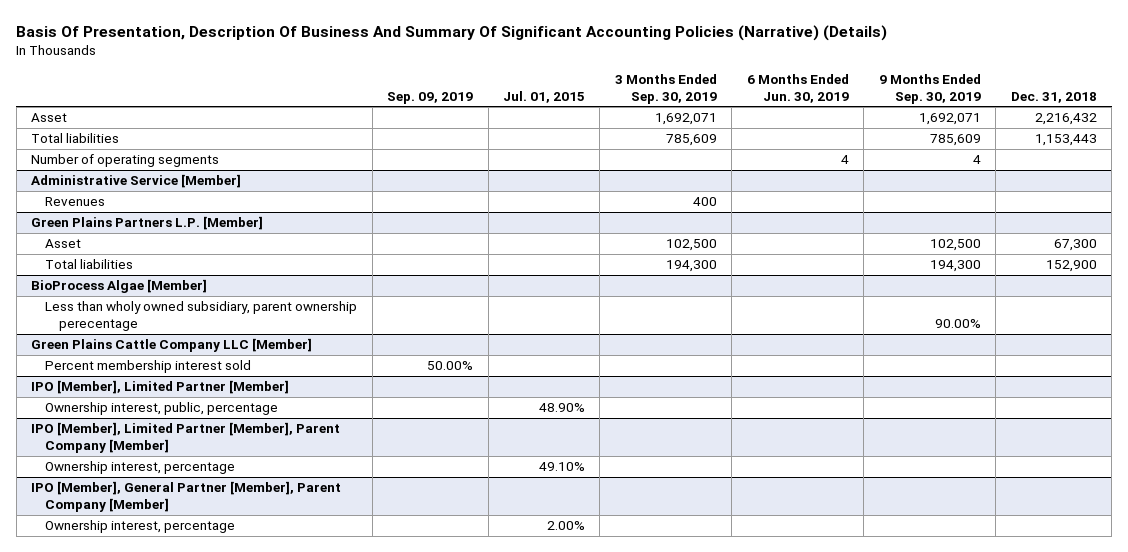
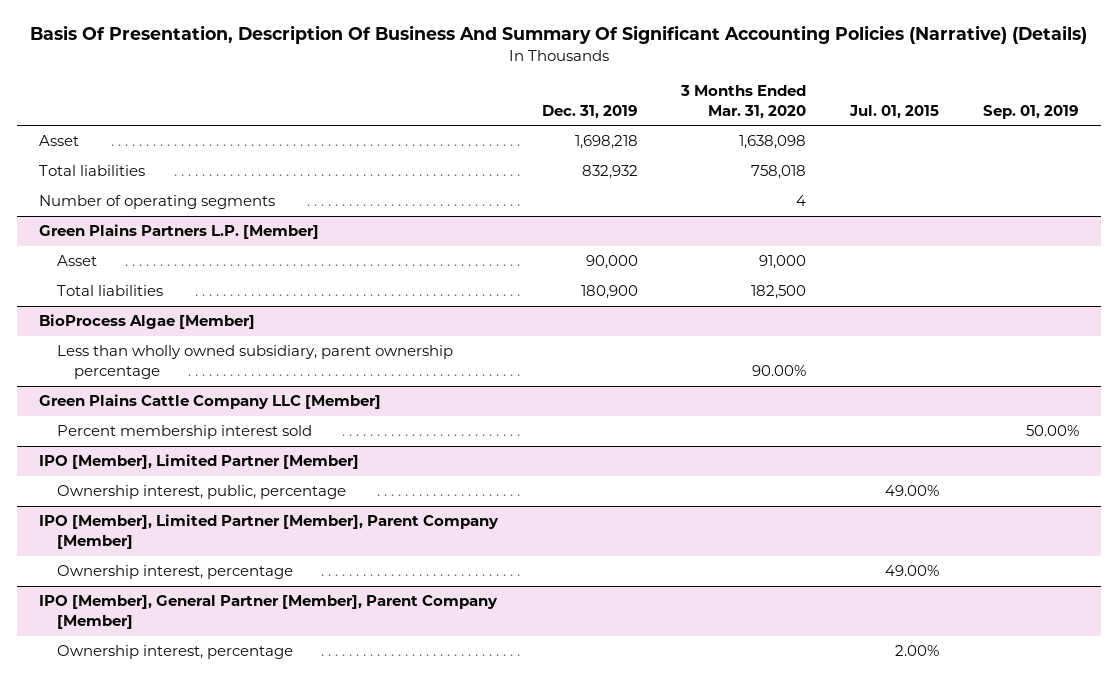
[387,91,474,104] Sep. 09, 2019 -> none
[614,73,717,104] 3 Months Ended Sep. 30, 2019 -> none
[746,73,849,103] 6 Months Ended Jun. 30, 2019 -> none
[878,73,981,104] 9 Months Ended Sep. 30, 2019 -> none
[1010,91,1097,103] Dec. 31, 2018 -> none
none -> [541,104,638,119] Dec. 31, 2019
none -> [680,85,807,119] 3 Months Ended Mar. 31, 2020
none -> [982,104,1079,119] Sep. 01, 2019
[31,174,242,189] Administrative Service [Member] -> none
[45,197,106,207] Revenues -> none
[45,301,358,332] Less than wholy owned subsidiary, parent ownership perecentage -> [56,345,453,379] Less than wholly owned subsidiary, parent ownership percentage
[538,403,585,413] 48.90% -> [885,485,940,497] 49.00%
[538,462,585,472] 49.10% -> [885,565,940,577] 49.00%

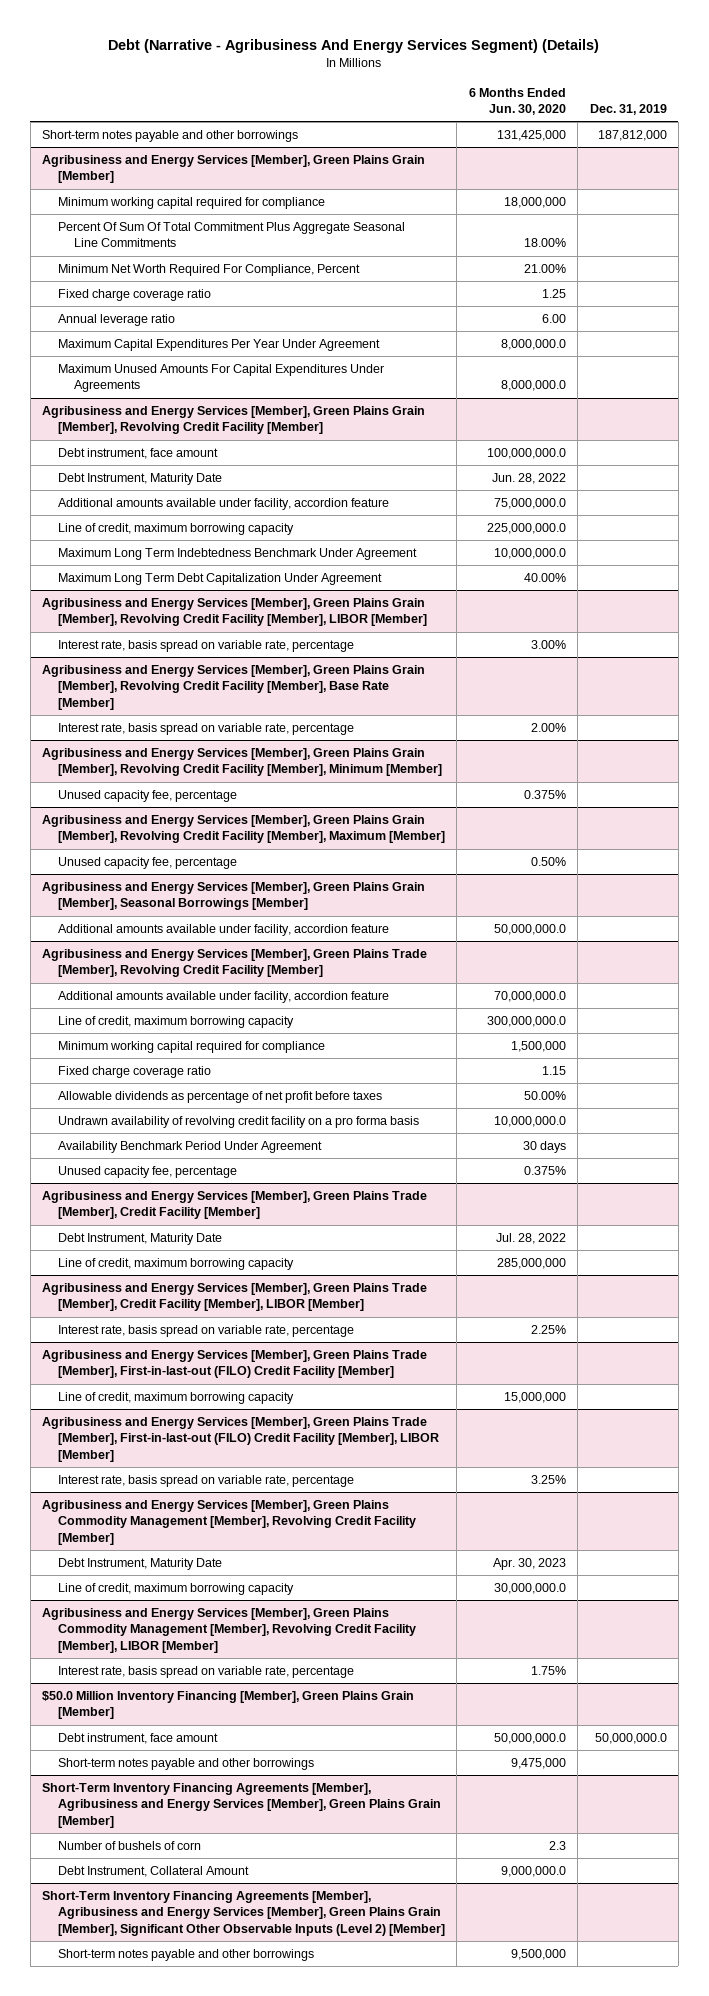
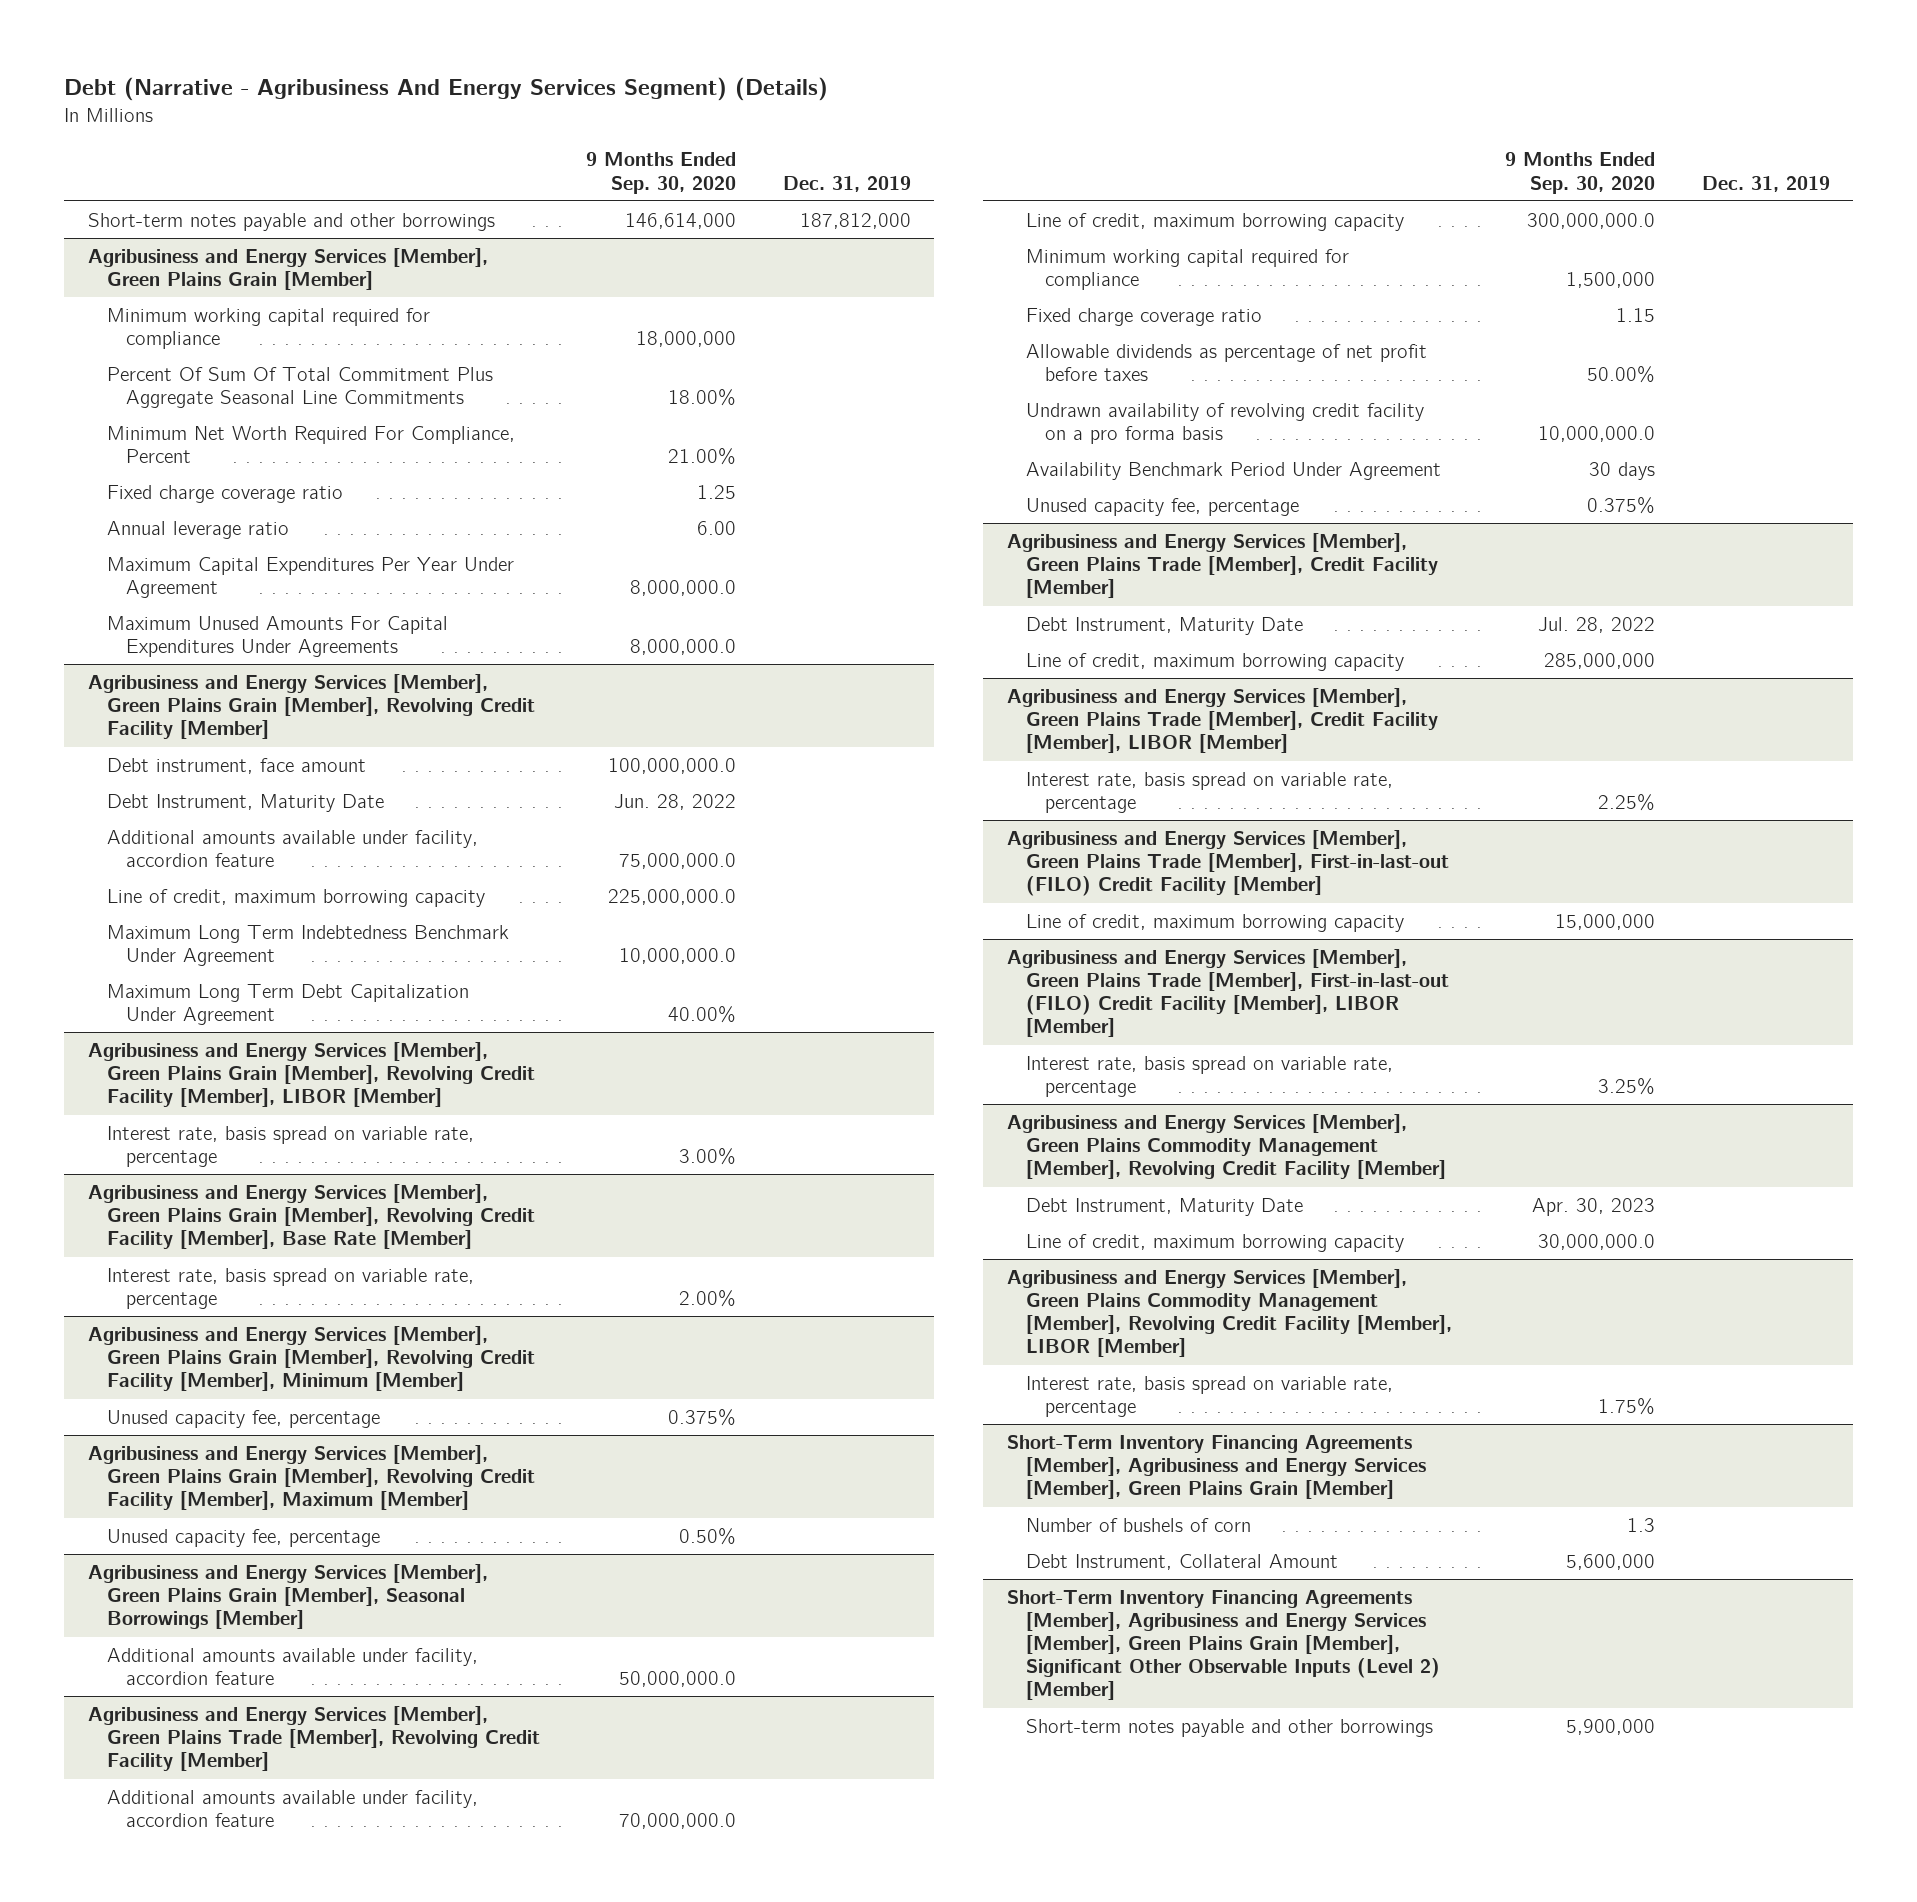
[468,87,566,116] 6 Months Ended Jun. 30, 2020 -> none
none -> [586,152,737,194] 9 Months Ended Sep. 30, 2020
[41,1691,414,1720] $50.0 Million Inventory Financing [Member], Green Plains Grain [Member] -> none
[58,1733,219,1745] Debt instrument, face amount -> none
[58,1758,315,1771] Short-term notes payable and other borrowings -> none

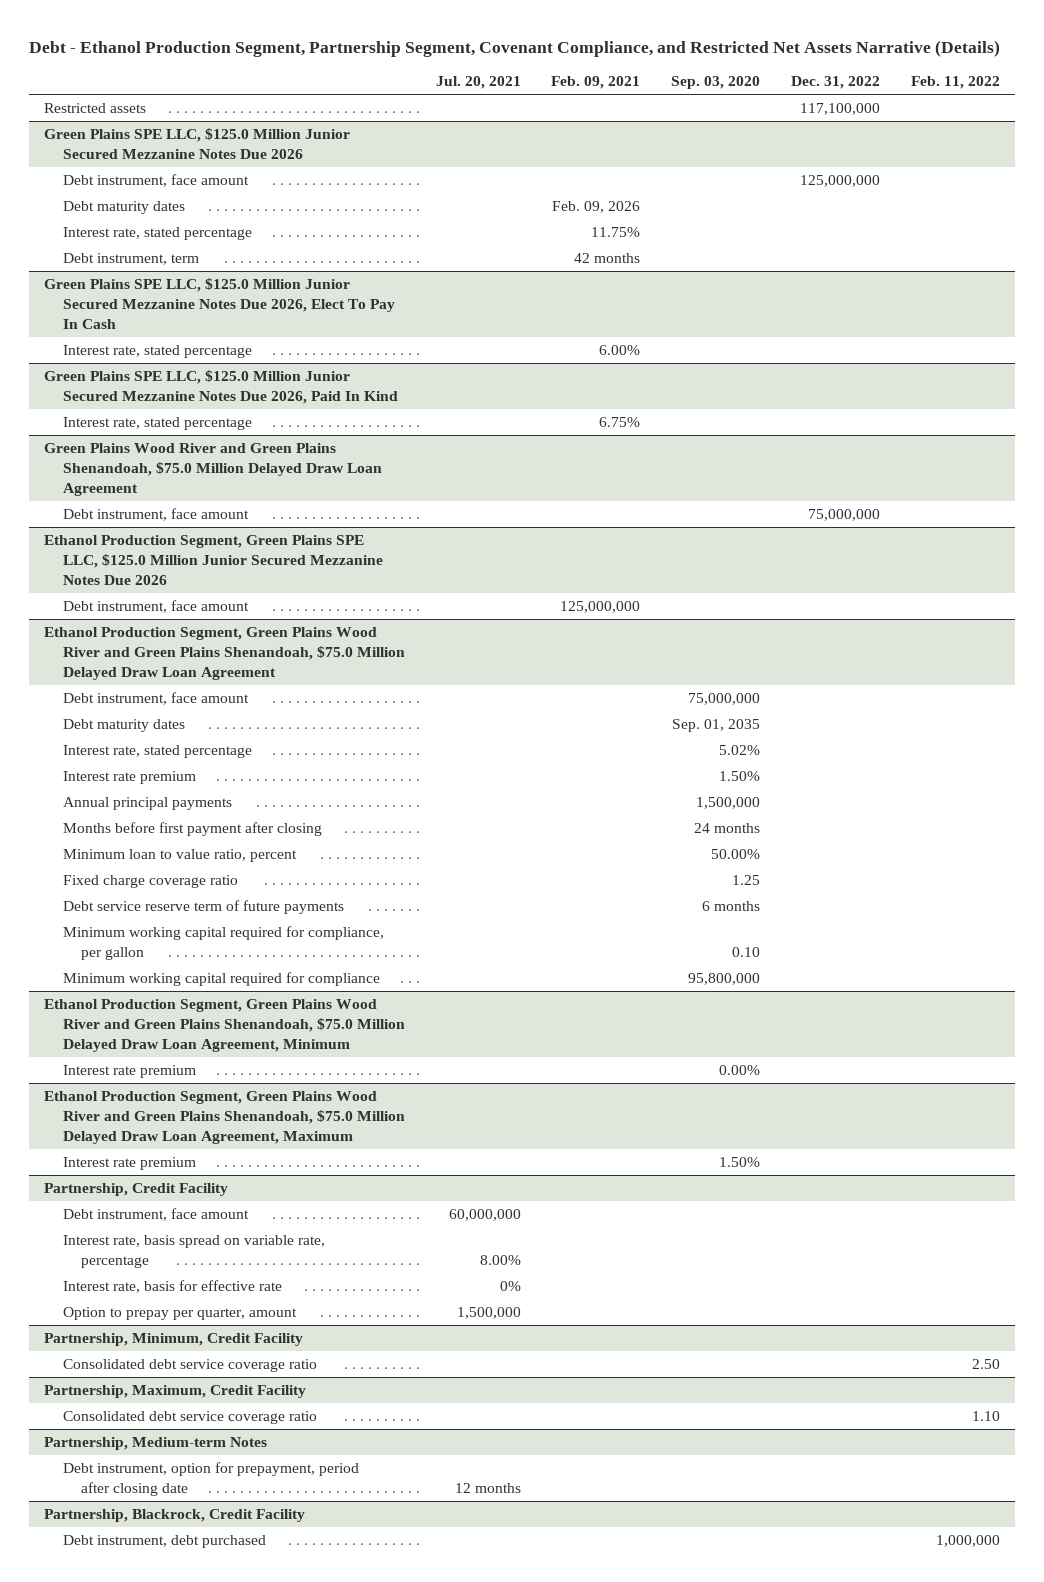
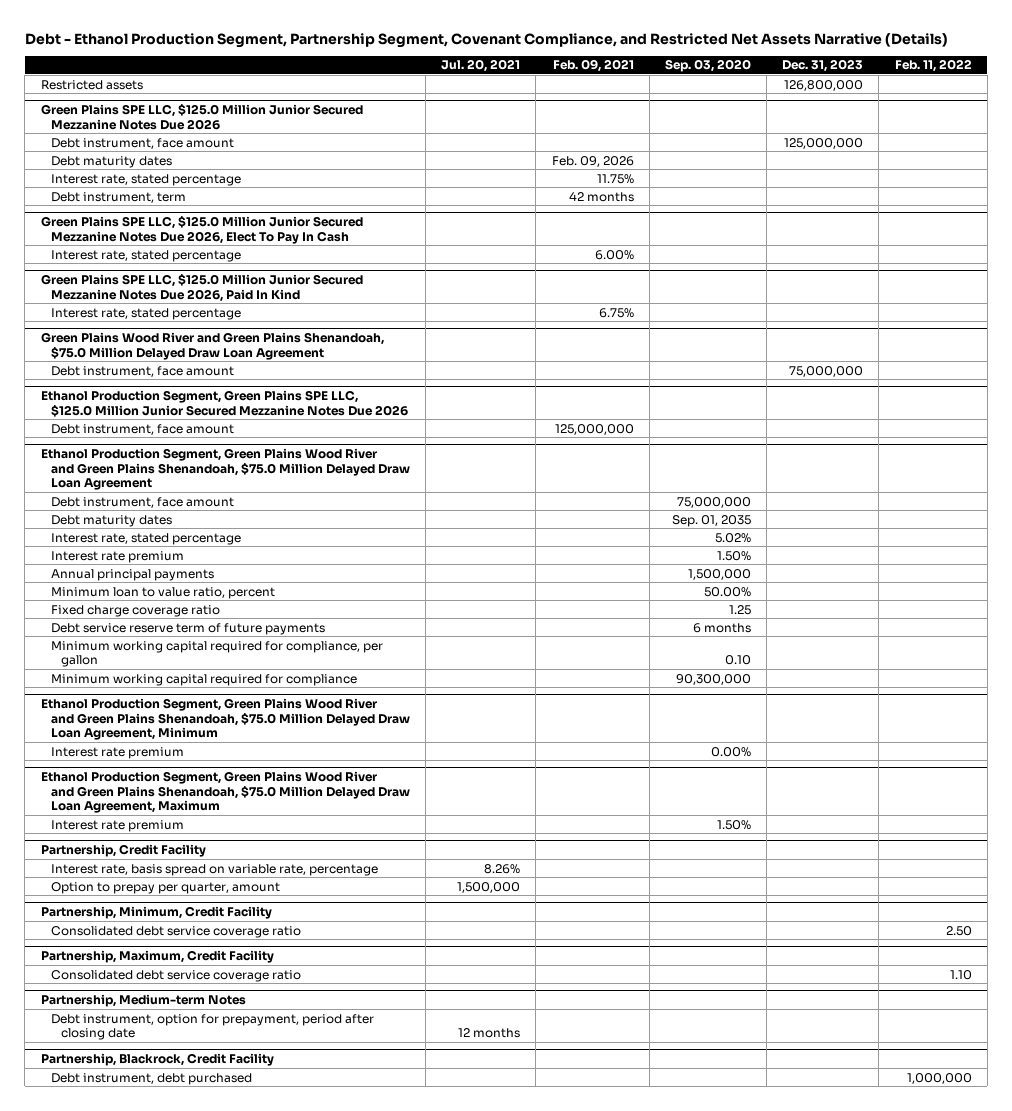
[790,76,880,90] Dec. 31, 2022 -> none
none -> [782,59,864,73] Dec. 31, 2023
[62,822,322,837] Months before first payment after closing -> none
[688,973,761,986] 95,800,000 -> [675,673,751,685] 90,300,000
[62,1208,249,1222] Debt instrument, face amount -> none
[62,1280,282,1294] Interest rate, basis for effective rate -> none
[479,1254,521,1265] 8.00% -> [484,863,521,874] 8.26%

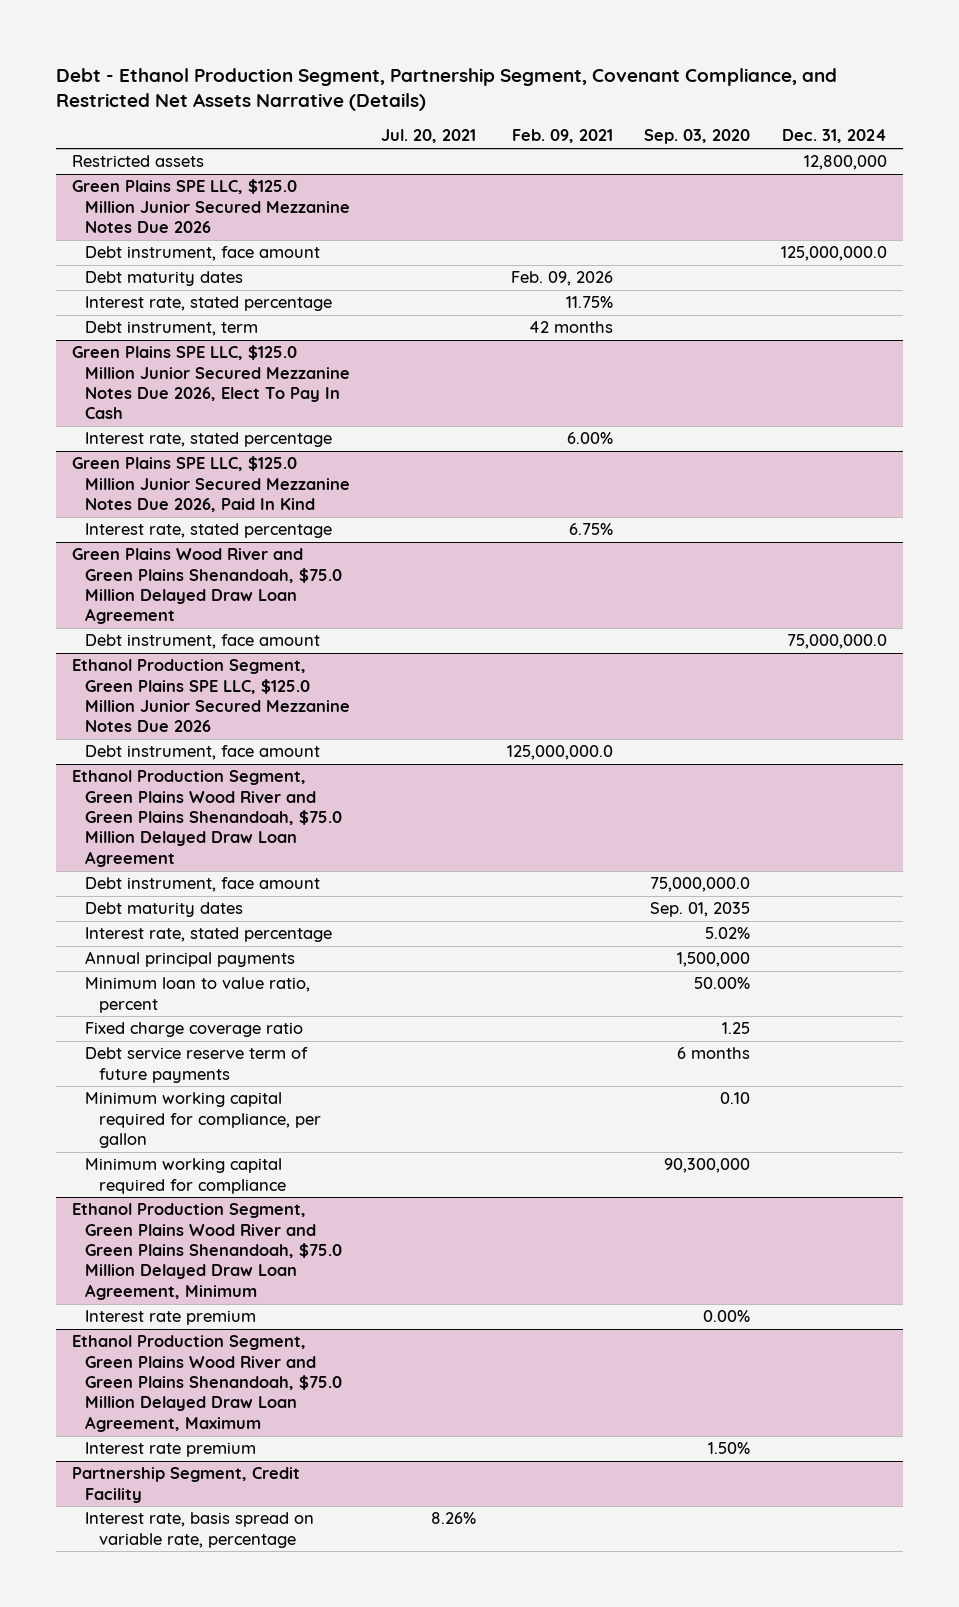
[782,59,864,73] Dec. 31, 2023 -> none
[894,59,972,73] Feb. 11, 2022 -> none
none -> [782,129,888,144] Dec. 31, 2024
[554,423,634,435] 125,000,000 -> [507,745,614,761] 125,000,000.0
[676,496,751,508] 75,000,000 -> [650,877,751,893] 75,000,000.0
[50,550,184,563] Interest rate premium -> none
[40,843,206,857] Partnership, Credit Facility -> [71,1467,300,1503] Partnership Segment, Credit Facility
[50,881,280,894] Option to prepay per quarter, amount -> none
[40,905,272,919] Partnership, Minimum, Credit Facility -> none
[50,925,301,938] Consolidated debt service coverage ratio -> none
[40,949,274,963] Partnership, Maximum, Credit Facility -> none
[50,969,301,982] Consolidated debt service coverage ratio -> none
[40,993,246,1007] Partnership, Medium-term Notes -> none
[50,1013,374,1041] Debt instrument, option for prepayment, period after closing date -> none
[40,1052,274,1066] Partnership, Blackrock, Credit Facility -> none
[50,1072,252,1085] Debt instrument, debt purchased -> none

